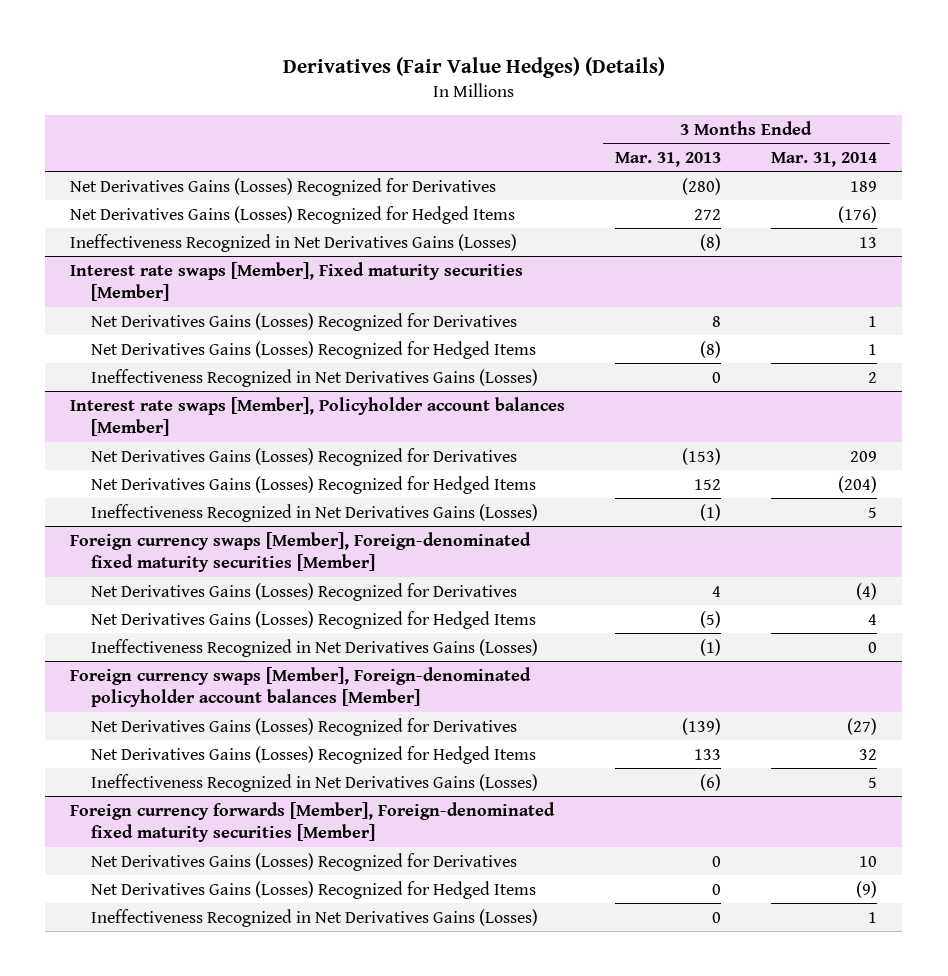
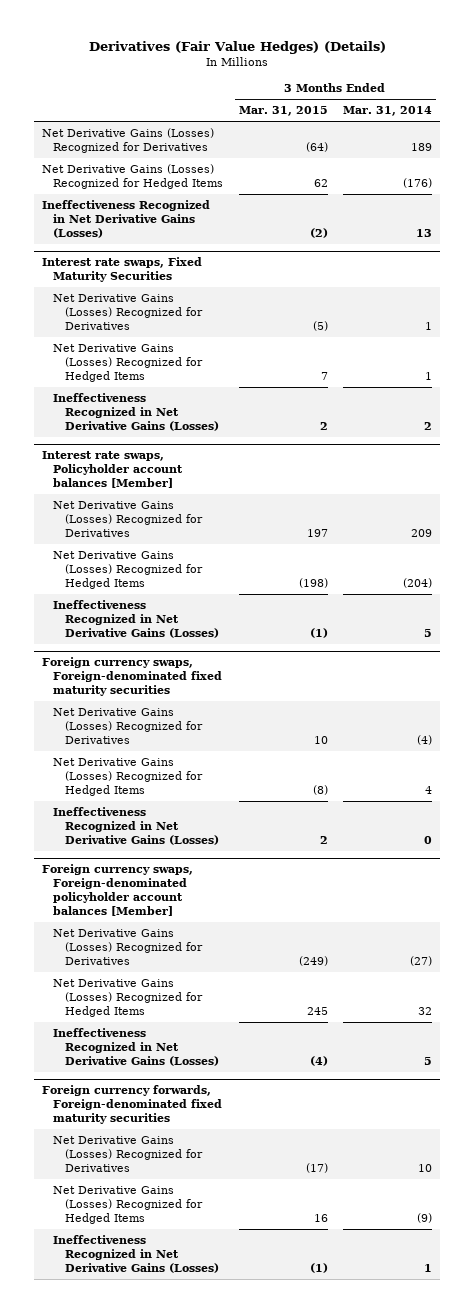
[615,151,722,167] Mar. 31, 2013 -> none
none -> [238,106,328,117] Mar. 31, 2015
[70,177,497,196] Net Derivatives Gains (Losses) Recognized for Derivatives -> [41,128,214,154] Net Derivative Gains (Losses) Recognized for Derivatives
[70,205,516,224] Net Derivatives Gains (Losses) Recognized for Hedged Items -> [41,164,224,190] Net Derivative Gains (Losses) Recognized for Hedged Items
[70,233,518,252] Ineffectiveness Recognized in Net Derivatives Gains (Losses) -> [41,200,210,239] Ineffectiveness Recognized in Net Derivative Gains (Losses)
[70,261,524,302] Interest rate swaps [Member], Fixed maturity securities [Member] -> [41,257,202,283] Interest rate swaps, Fixed Maturity Securities
[90,312,517,331] Net Derivatives Gains (Losses) Recognized for Derivatives -> [53,294,203,331] Net Derivative Gains (Losses) Recognized for Derivatives
[90,340,536,359] Net Derivatives Gains (Losses) Recognized for Hedged Items -> [53,344,203,383] Net Derivative Gains (Losses) Recognized for Hedged Items
[90,368,538,387] Ineffectiveness Recognized in Net Derivatives Gains (Losses) -> [53,393,219,432] Ineffectiveness Recognized in Net Derivative Gains (Losses)
[70,396,566,437] Interest rate swaps [Member], Policyholder account balances [Member] -> [41,451,184,489] Interest rate swaps, Policyholder account balances [Member]
[90,447,517,466] Net Derivatives Gains (Losses) Recognized for Derivatives -> [53,501,203,538] Net Derivative Gains (Losses) Recognized for Derivatives
[90,475,536,494] Net Derivatives Gains (Losses) Recognized for Hedged Items -> [53,551,203,590] Net Derivative Gains (Losses) Recognized for Hedged Items
[90,503,538,522] Ineffectiveness Recognized in Net Derivatives Gains (Losses) -> [53,600,219,639] Ineffectiveness Recognized in Net Derivative Gains (Losses)
[70,531,532,573] Foreign currency swaps [Member], Foreign-denominated fixed maturity securities [Member] -> [41,657,223,697] Foreign currency swaps, Foreign-denominated fixed maturity securities
[90,582,517,601] Net Derivatives Gains (Losses) Recognized for Derivatives -> [53,708,203,745] Net Derivative Gains (Losses) Recognized for Derivatives
[90,610,536,629] Net Derivatives Gains (Losses) Recognized for Hedged Items -> [53,758,203,797] Net Derivative Gains (Losses) Recognized for Hedged Items
[90,638,538,657] Ineffectiveness Recognized in Net Derivatives Gains (Losses) -> [53,807,219,846] Ineffectiveness Recognized in Net Derivative Gains (Losses)
[70,666,532,708] Foreign currency swaps [Member], Foreign-denominated policyholder account balances [Member] -> [41,864,193,917] Foreign currency swaps, Foreign-denominated policyholder account balances [Member]
[90,717,517,736] Net Derivatives Gains (Losses) Recognized for Derivatives -> [53,929,203,966] Net Derivative Gains (Losses) Recognized for Derivatives
[90,745,536,764] Net Derivatives Gains (Losses) Recognized for Hedged Items -> [53,979,203,1018] Net Derivative Gains (Losses) Recognized for Hedged Items
[90,773,538,792] Ineffectiveness Recognized in Net Derivatives Gains (Losses) -> [53,1028,219,1067] Ineffectiveness Recognized in Net Derivative Gains (Losses)
[70,801,556,843] Foreign currency forwards [Member], Foreign-denominated fixed maturity securities [Member] -> [41,1085,223,1125] Foreign currency forwards, Foreign-denominated fixed maturity securities
[90,852,517,871] Net Derivatives Gains (Losses) Recognized for Derivatives -> [53,1136,203,1173] Net Derivative Gains (Losses) Recognized for Derivatives
[90,880,536,899] Net Derivatives Gains (Losses) Recognized for Hedged Items -> [53,1186,203,1225] Net Derivative Gains (Losses) Recognized for Hedged Items
[90,908,538,927] Ineffectiveness Recognized in Net Derivatives Gains (Losses) -> [53,1235,219,1274] Ineffectiveness Recognized in Net Derivative Gains (Losses)

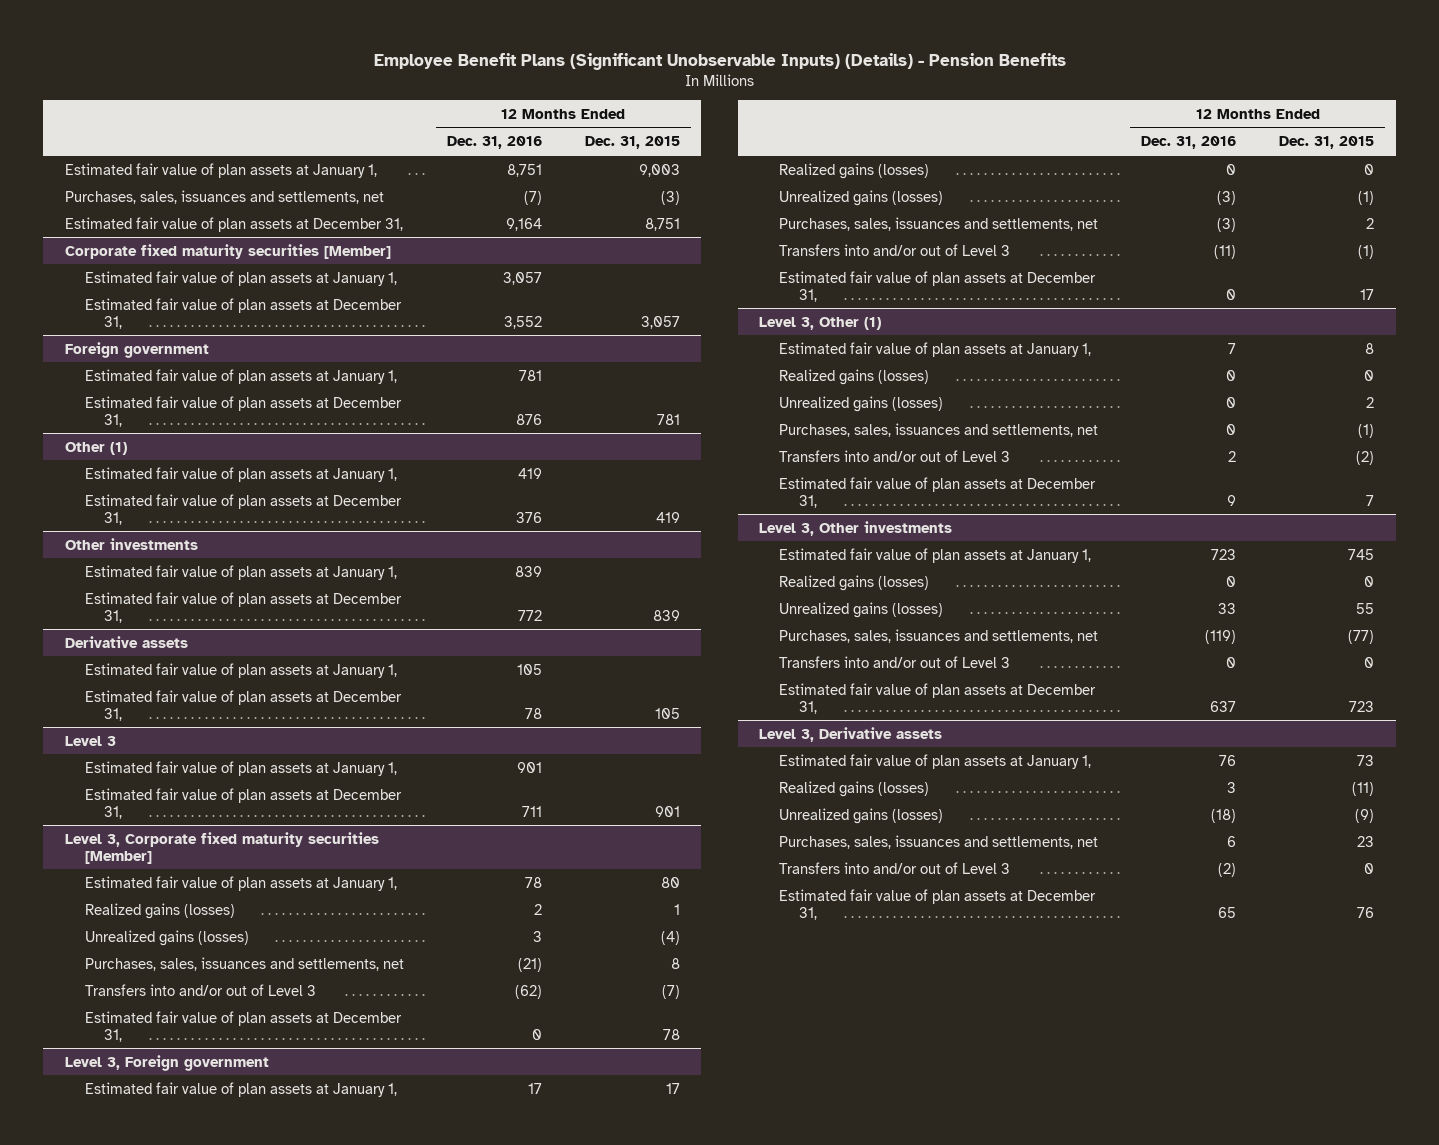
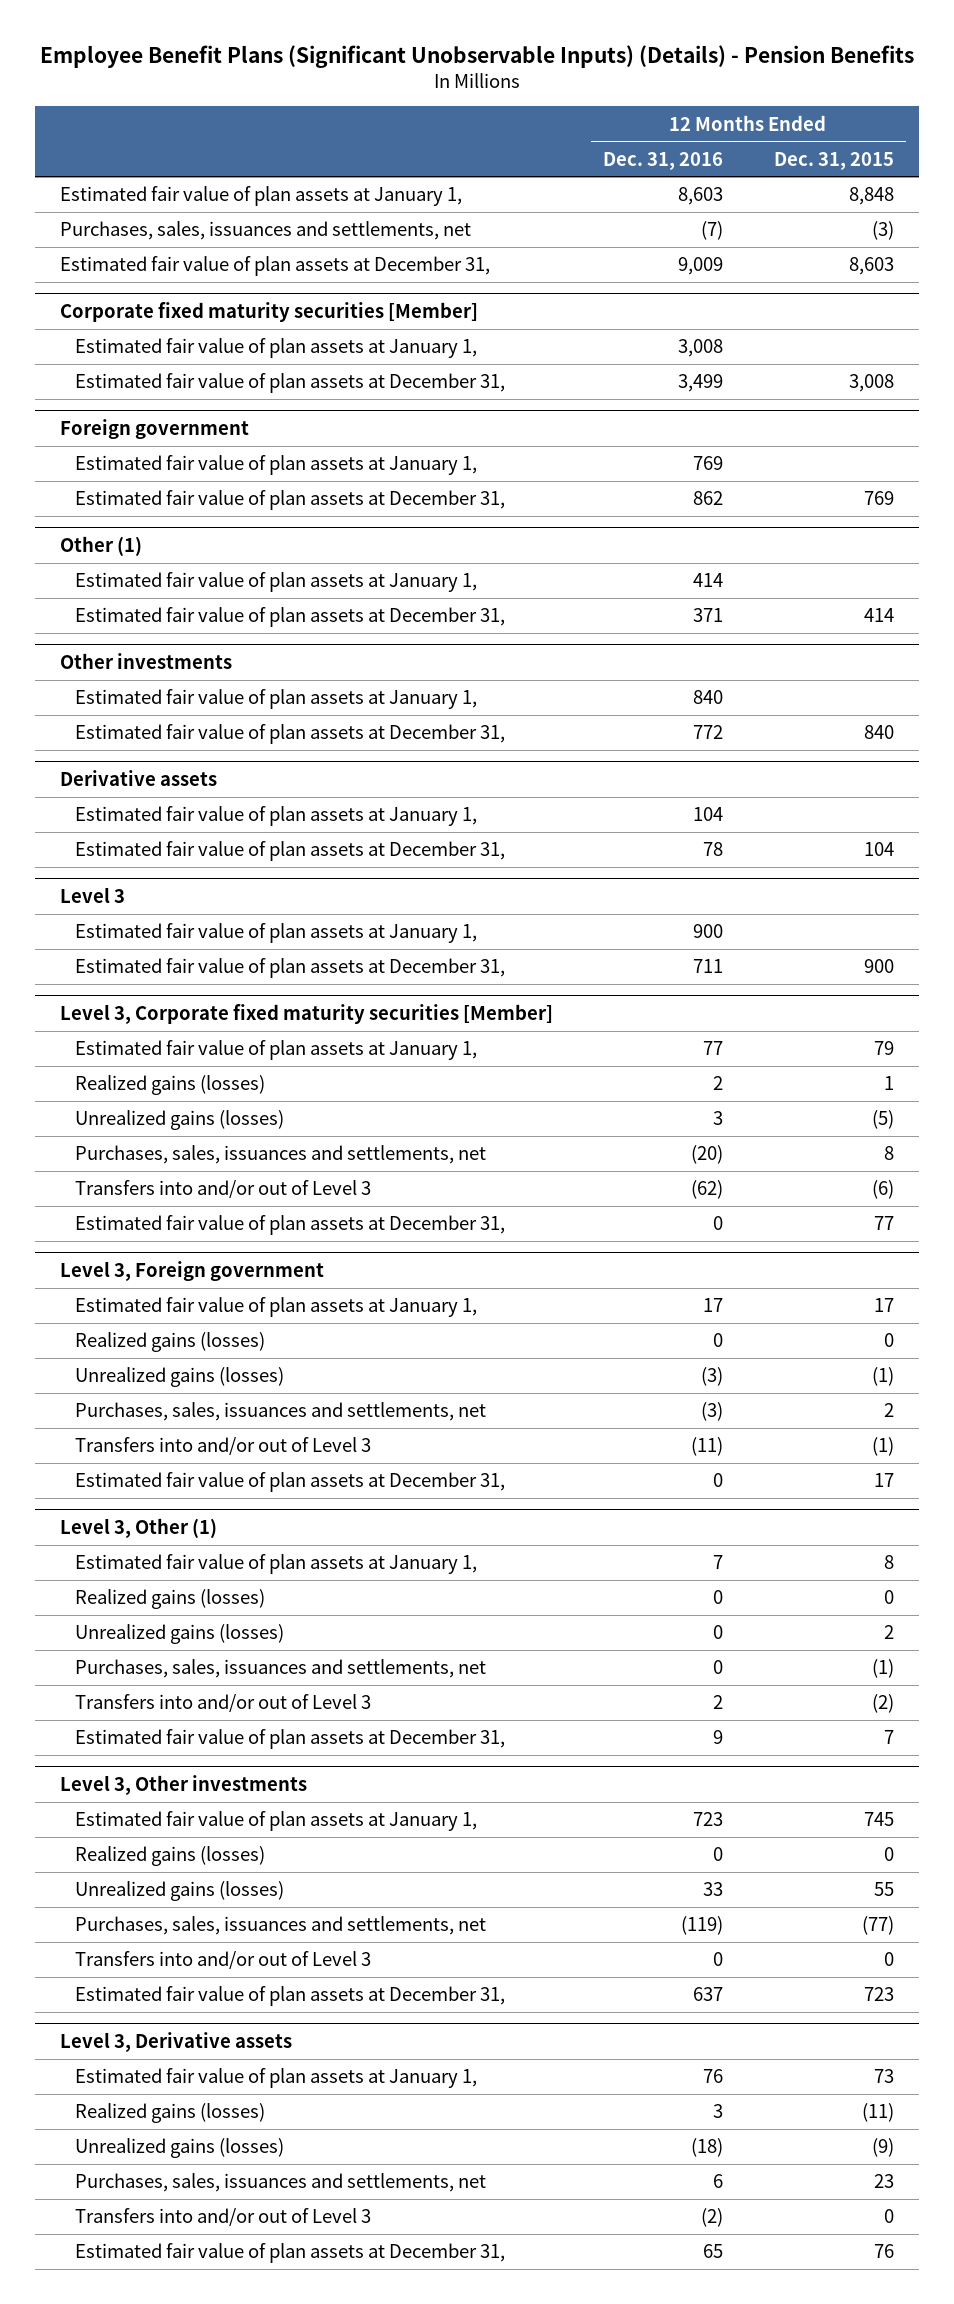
[506,163,542,177] 8,751 -> [678,187,724,206] 8,603
[638,163,680,177] 9,003 -> [848,187,894,206] 8,848
[505,217,542,231] 9,164 -> [678,257,724,276] 9,009
[644,217,680,231] 8,751 -> [848,257,894,276] 8,603
[502,271,542,285] 3,057 -> [678,339,724,358] 3,008
[503,315,542,329] 3,552 -> [678,374,724,393] 3,499
[640,315,680,329] 3,057 -> [848,374,894,393] 3,008
[518,369,542,381] 781 -> [693,456,724,471] 769
[515,413,542,425] 876 -> [693,491,724,506] 862
[656,413,680,425] 781 -> [863,491,894,506] 769
[517,467,542,479] 419 -> [693,573,724,588] 414
[515,511,542,523] 376 -> [693,608,724,623] 371
[655,511,680,523] 419 -> [863,608,894,623] 414
[514,565,542,577] 839 -> [693,690,724,705] 840
[652,609,680,621] 839 -> [863,725,894,740] 840
[516,663,542,675] 105 -> [693,807,724,822] 104
[654,707,680,719] 105 -> [863,842,894,857] 104
[516,761,542,773] 901 -> [693,924,724,939] 900
[654,805,680,817] 901 -> [863,959,894,974] 900
[524,876,542,888] 78 -> [703,1041,724,1056] 77
[660,876,680,888] 80 -> [873,1041,894,1056] 79
[660,930,680,945] (4) -> [871,1110,894,1130] (5)
[517,957,542,972] (21) -> [691,1145,724,1165] (20)
[661,984,680,999] (7) -> [871,1180,894,1200] (6)
[662,1028,680,1040] 78 -> [873,1216,894,1231] 77

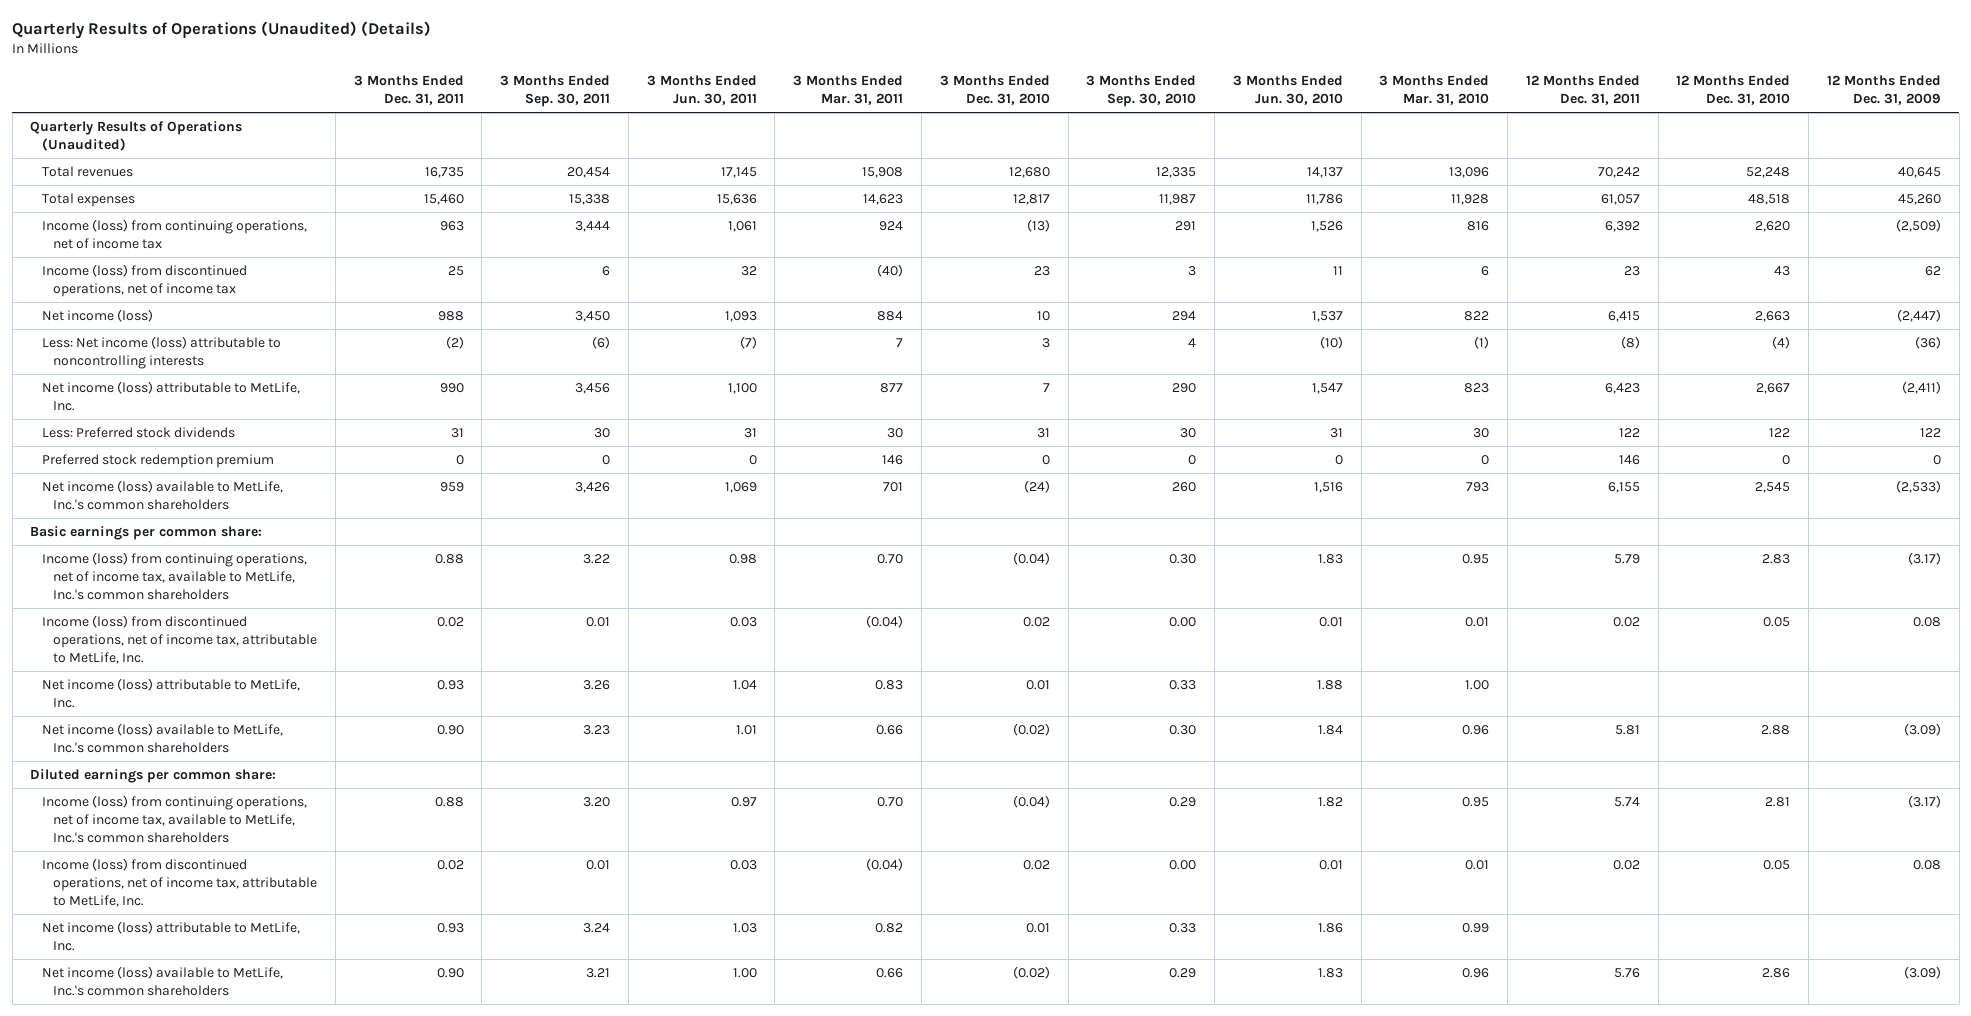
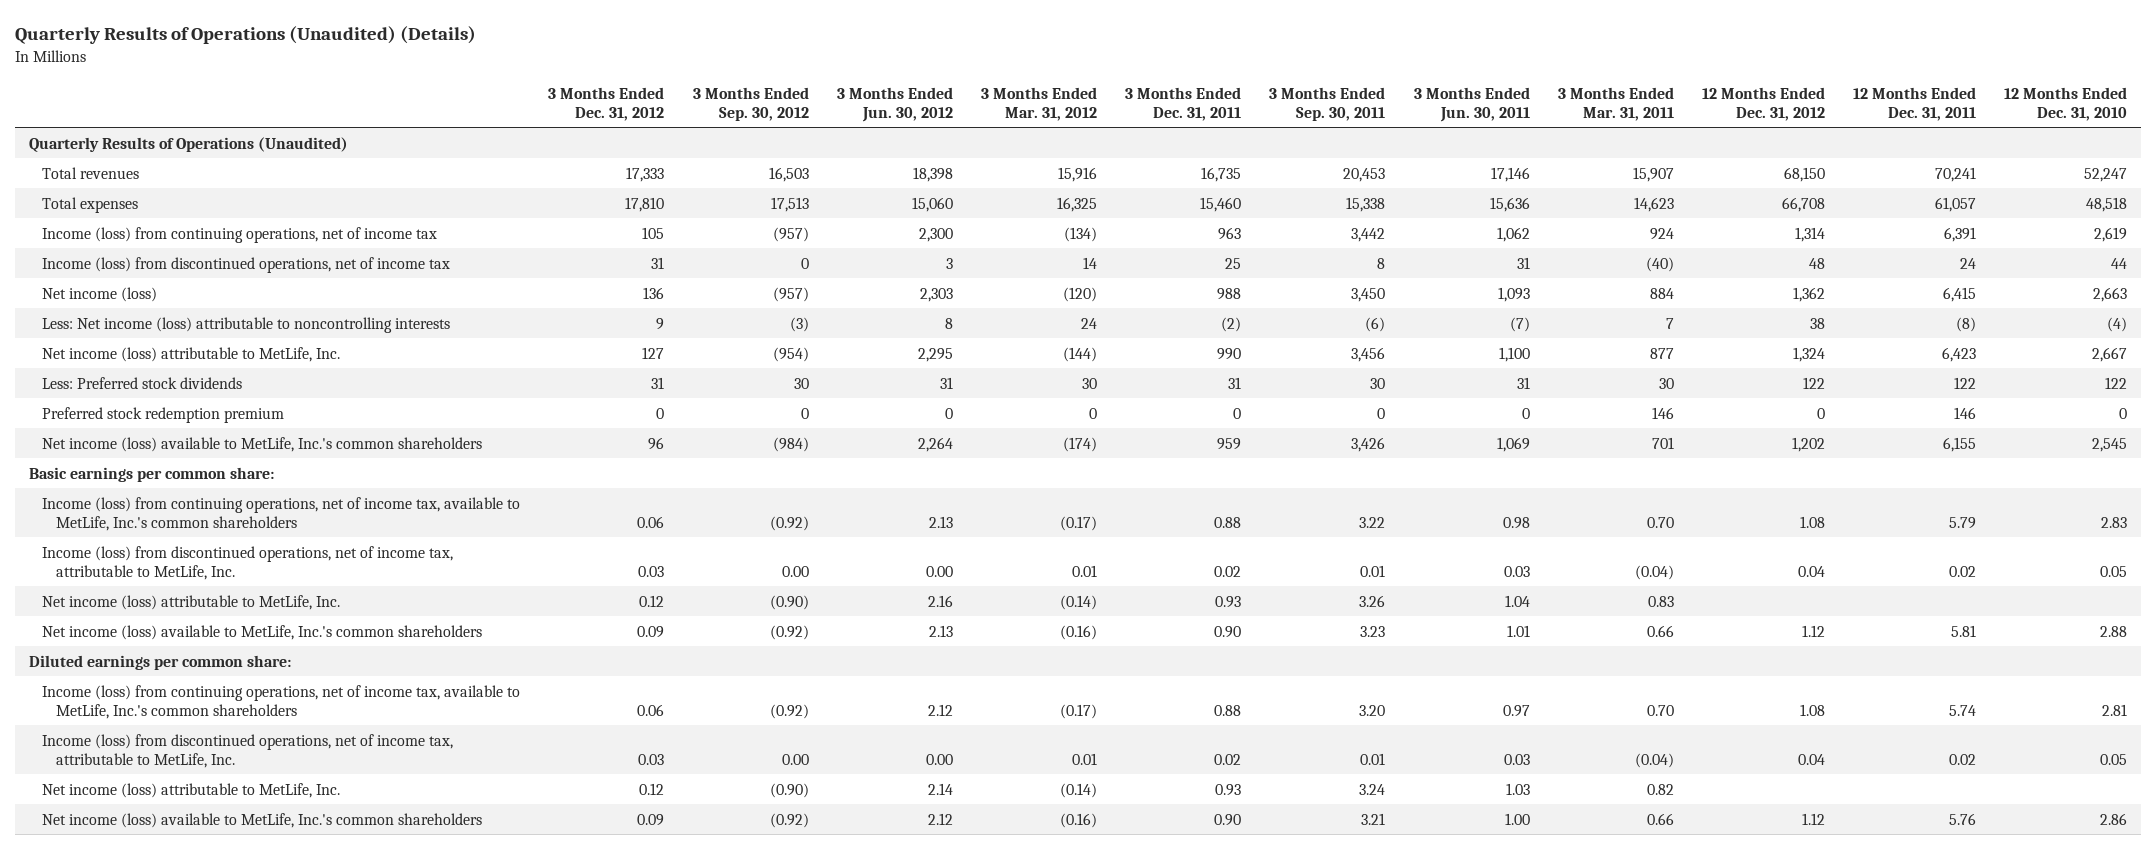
[939,75,1050,106] 3 Months Ended Dec. 31, 2010 -> none
[1086,75,1197,108] 3 Months Ended Sep. 30, 2010 -> none
[1232,75,1343,106] 3 Months Ended Jun. 30, 2010 -> none
[1379,75,1490,106] 3 Months Ended Mar. 31, 2010 -> none
[1826,75,1941,106] 12 Months Ended Dec. 31, 2009 -> none
none -> [548,86,665,121] 3 Months Ended Dec. 31, 2012
none -> [692,86,809,121] 3 Months Ended Sep. 30, 2012
none -> [836,86,953,122] 3 Months Ended Jun. 30, 2012
none -> [981,86,1098,121] 3 Months Ended Mar. 31, 2012
none -> [1701,86,1825,121] 12 Months Ended Dec. 31, 2012
[567,166,611,178] 20,454 -> [1343,167,1386,182] 20,453
[720,166,757,178] 17,145 -> [1490,166,1530,182] 17,146
[862,166,904,178] 15,908 -> [1632,166,1674,182] 15,907
[1597,166,1640,178] 70,242 -> [1935,166,1977,182] 70,241
[1746,166,1791,178] 52,248 -> [2084,167,2128,182] 52,247
[575,220,611,232] 3,444 -> [1351,227,1386,242] 3,442
[727,220,757,232] 1,061 -> [1496,226,1530,242] 1,062
[1604,220,1640,232] 6,392 -> [1944,226,1977,242] 6,391
[1755,220,1791,232] 2,620 -> [2094,226,2128,242] 2,619
[602,265,611,276] 6 -> [1377,257,1386,269] 8
[740,265,757,276] 32 -> [1516,256,1530,269] 31
[1623,265,1640,276] 23 -> [1960,257,1977,269] 24
[1774,265,1791,276] 43 -> [2111,257,2128,269] 44

